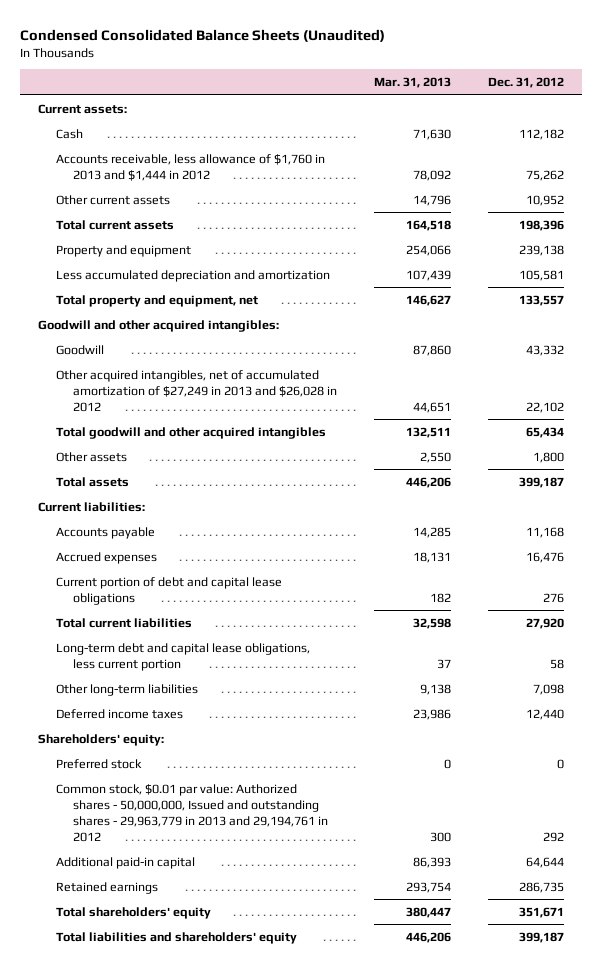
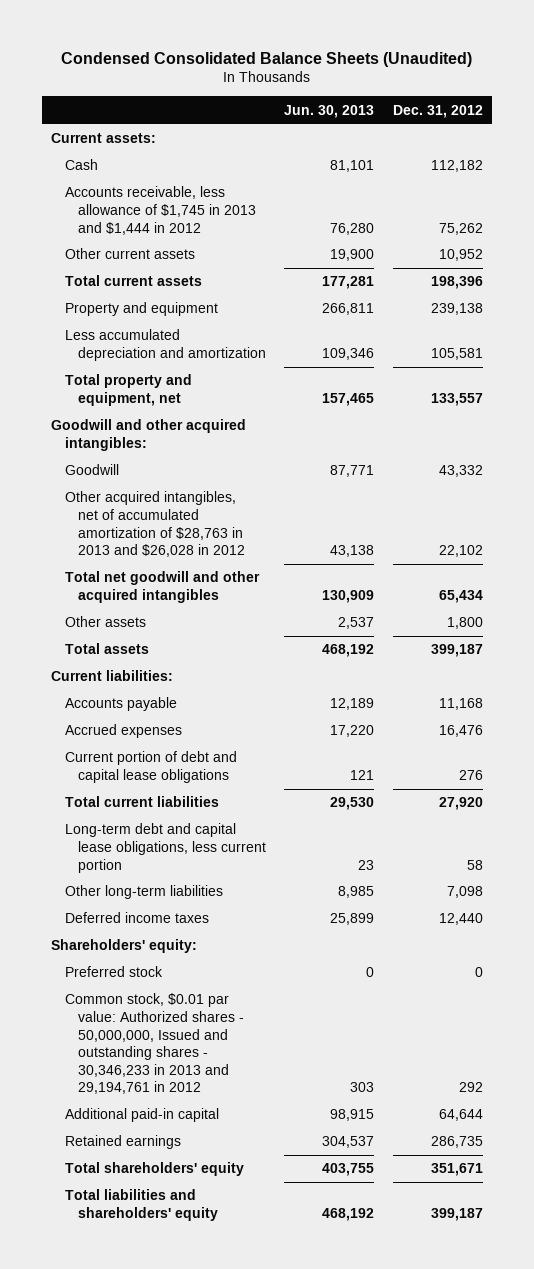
[373,76,451,88] Mar. 31, 2013 -> none
none -> [284,104,375,118] Jun. 30, 2013
[55,153,325,181] Accounts receivable, less allowance of $1,760 in 2013 and $1,444 in 2012 -> [64,186,256,235] Accounts receivable, less allowance of $1,745 in 2013 and $1,444 in 2012
[55,369,338,412] Other acquired intangibles, net of accumulated amortization of $27,249 in 2013 and $26,028 in 2012 -> [64,491,245,558] Other acquired intangibles, net of accumulated amortization of $28,763 in 2013 and $26,028 in 2012
[55,426,326,439] Total goodwill and other acquired intangibles -> [64,571,260,604] Total net goodwill and other acquired intangibles
[55,783,329,842] Common stock, $0.01 par value: Authorized shares - 50,000,000, Issued and outstanding shares - 29,963,779 in 2013 and 29,194,761 in 2012 -> [64,993,244,1095] Common stock, $0.01 par value: Authorized shares - 50,000,000, Issued and outstanding shares - 30,346,233 in 2013 and 29,194,761 in 2012

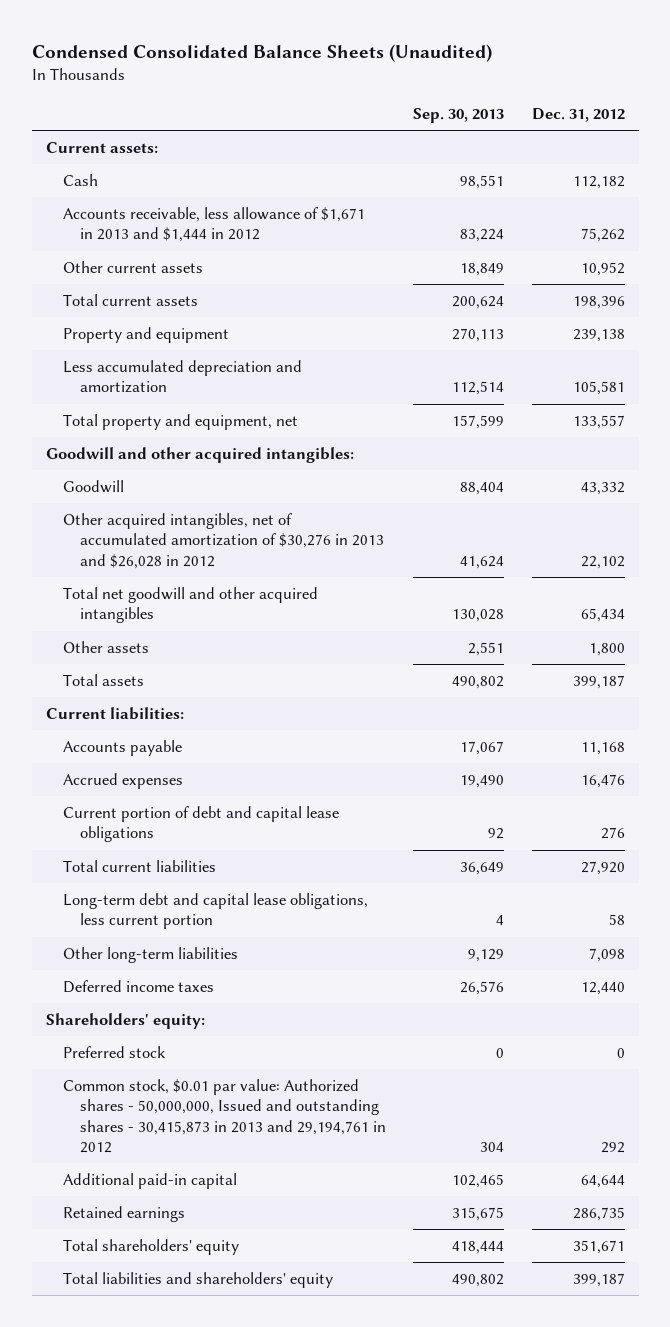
[284,104,375,118] Jun. 30, 2013 -> none
none -> [413,107,505,123] Sep. 30, 2013
[64,186,256,235] Accounts receivable, less allowance of $1,745 in 2013 and $1,444 in 2012 -> [62,207,365,243] Accounts receivable, less allowance of $1,671 in 2013 and $1,444 in 2012
[64,491,245,558] Other acquired intangibles, net of accumulated amortization of $28,763 in 2013 and $26,028 in 2012 -> [62,513,384,569] Other acquired intangibles, net of accumulated amortization of $30,276 in 2013 and $26,028 in 2012
[64,993,244,1095] Common stock, $0.01 par value: Authorized shares - 50,000,000, Issued and outstanding shares - 30,346,233 in 2013 and 29,194,761 in 2012 -> [62,1079,386,1153] Common stock, $0.01 par value: Authorized shares - 50,000,000, Issued and outstanding shares - 30,415,873 in 2013 and 29,194,761 in 2012

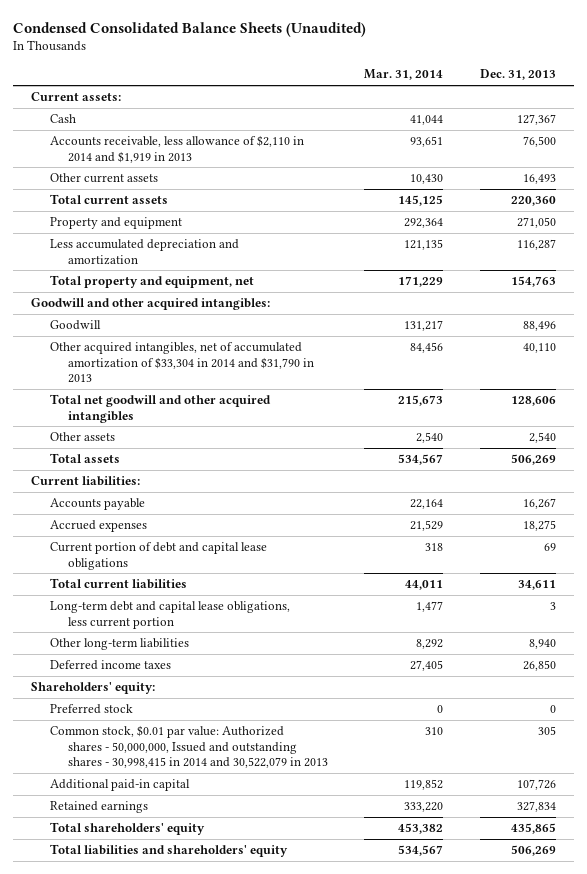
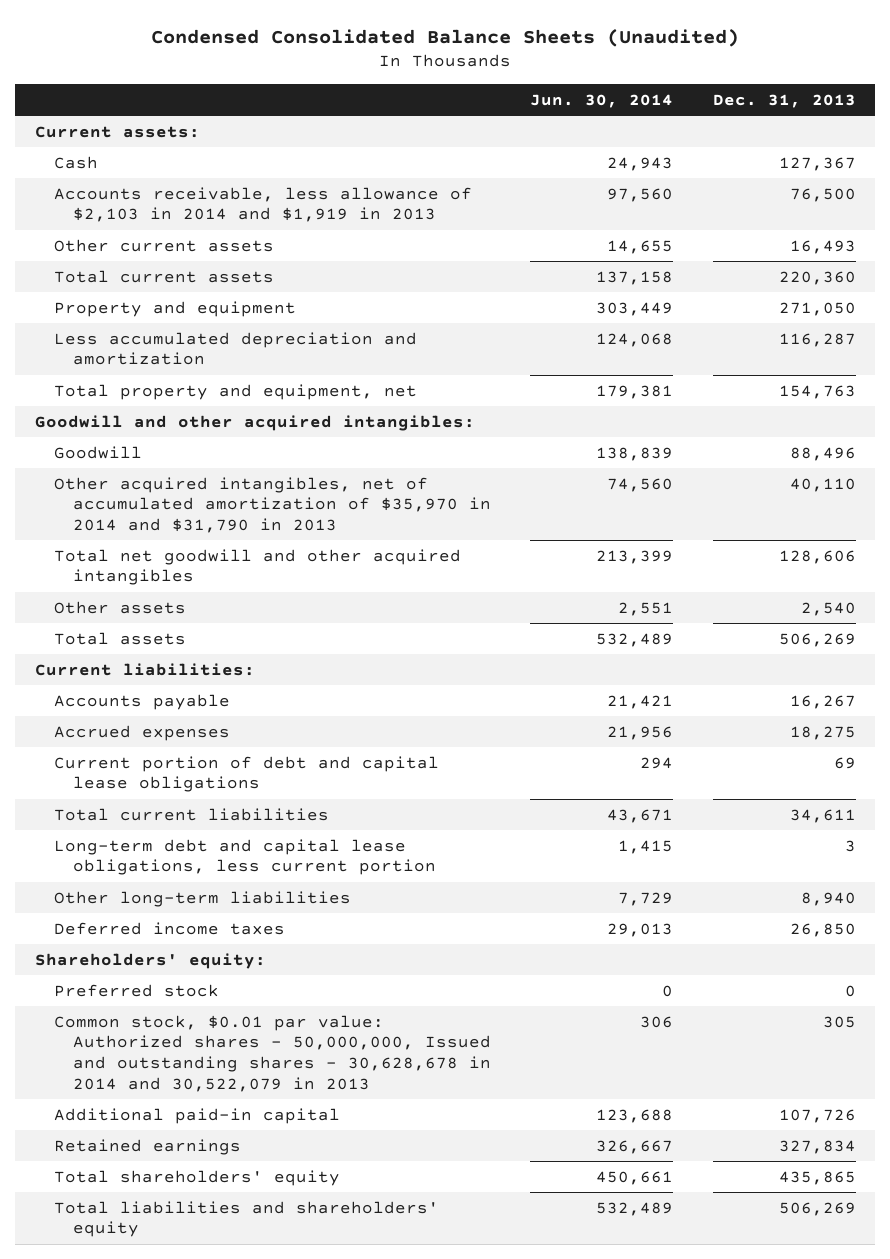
[364,69,444,81] Mar. 31, 2014 -> none
none -> [530,93,674,108] Jun. 30, 2014
[49,135,304,163] Accounts receivable, less allowance of $2,110 in 2014 and $1,919 in 2013 -> [53,186,472,223] Accounts receivable, less allowance of $2,103 in 2014 and $1,919 in 2013
[49,342,314,384] Other acquired intangibles, net of accumulated amortization of $33,304 in 2014 and $31,790 in 2013 -> [53,476,492,533] Other acquired intangibles, net of accumulated amortization of $35,970 in 2014 and $31,790 in 2013
[49,725,328,769] Common stock, $0.01 par value: Authorized shares - 50,000,000, Issued and outstanding shares - 30,998,415 in 2014 and 30,522,079 in 2013 -> [53,1014,492,1092] Common stock, $0.01 par value: Authorized shares - 50,000,000, Issued and outstanding shares - 30,628,678 in 2014 and 30,522,079 in 2013

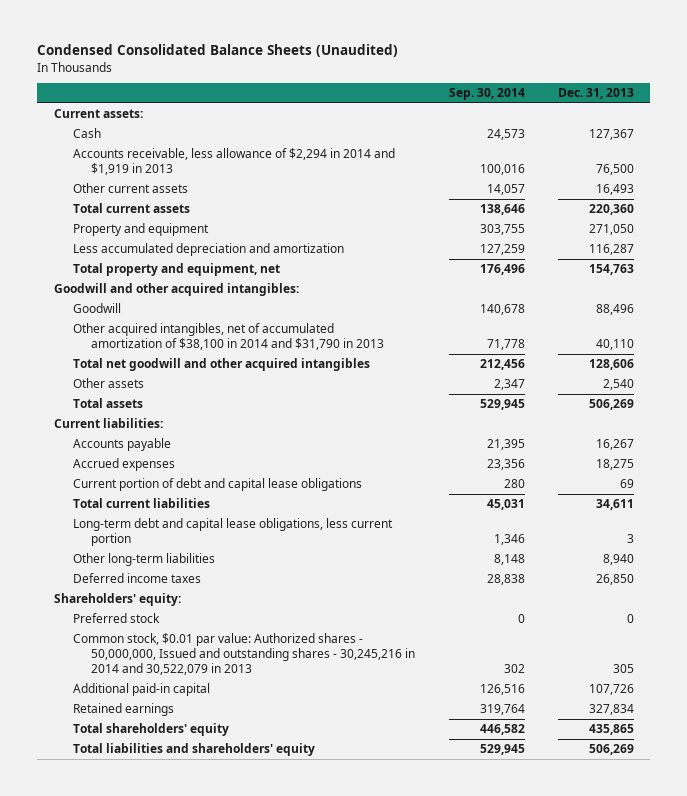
[530,93,674,108] Jun. 30, 2014 -> none
none -> [448,88,525,101] Sep. 30, 2014
[53,186,472,223] Accounts receivable, less allowance of $2,103 in 2014 and $1,919 in 2013 -> [72,148,395,176] Accounts receivable, less allowance of $2,294 in 2014 and $1,919 in 2013
[53,476,492,533] Other acquired intangibles, net of accumulated amortization of $35,970 in 2014 and $31,790 in 2013 -> [72,323,385,351] Other acquired intangibles, net of accumulated amortization of $38,100 in 2014 and $31,790 in 2013
[53,1014,492,1092] Common stock, $0.01 par value: Authorized shares - 50,000,000, Issued and outstanding shares - 30,628,678 in 2014 and 30,522,079 in 2013 -> [72,633,416,676] Common stock, $0.01 par value: Authorized shares - 50,000,000, Issued and outstanding shares - 30,245,216 in 2014 and 30,522,079 in 2013

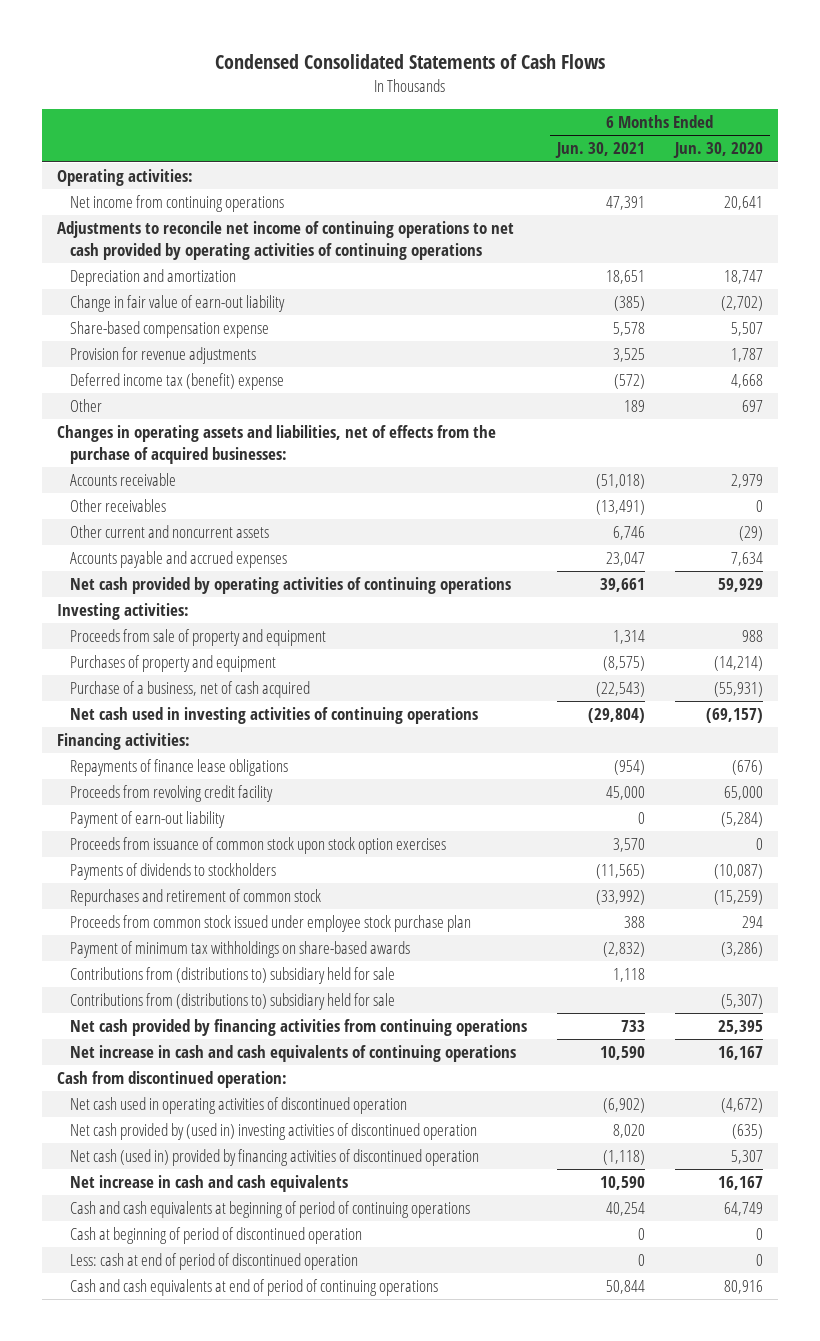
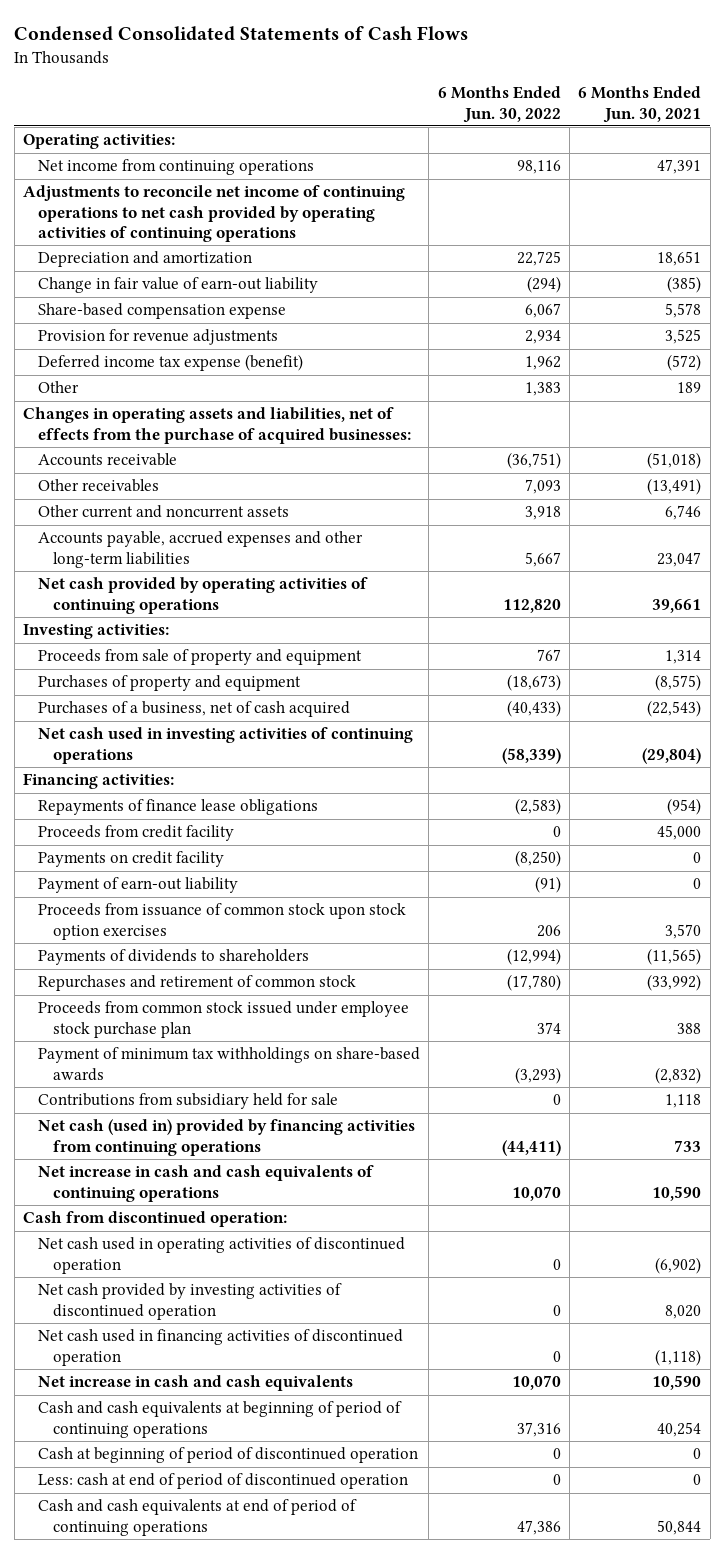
[672,142,763,159] Jun. 30, 2020 -> none
none -> [437,86,561,123] 6 Months Ended Jun. 30, 2022
[70,373,285,391] Deferred income tax (benefit) expense -> [38,354,304,372] Deferred income tax expense (benefit)
[70,551,288,569] Accounts payable and accrued expenses -> [38,531,364,568] Accounts payable, accrued expenses and other long-term liabilities
[70,681,311,699] Purchase of a business, net of cash acquired -> [38,701,351,718] Purchases of a business, net of cash acquired
[70,785,274,803] Proceeds from revolving credit facility -> [38,825,235,842] Proceeds from credit facility
none -> [38,851,225,868] Payments on credit facility
[70,863,277,881] Payments of dividends to stockholders -> [38,949,310,966] Payments of dividends to shareholders
[70,993,396,1011] Contributions from (distributions to) subsidiary held for sale -> none
[70,967,396,985] Contributions from (distributions to) subsidiary held for sale -> [38,1093,339,1110] Contributions from subsidiary held for sale
[70,1019,528,1037] Net cash provided by financing activities from continuing operations -> [38,1119,416,1156] Net cash (used in) provided by financing activities from continuing operations
[70,1123,478,1141] Net cash provided by (used in) investing activities of discontinued operation -> [38,1283,343,1320] Net cash provided by investing activities of discontinued operation
[70,1149,480,1167] Net cash (used in) provided by financing activities of discontinued operation -> [38,1329,404,1366] Net cash used in financing activities of discontinued operation

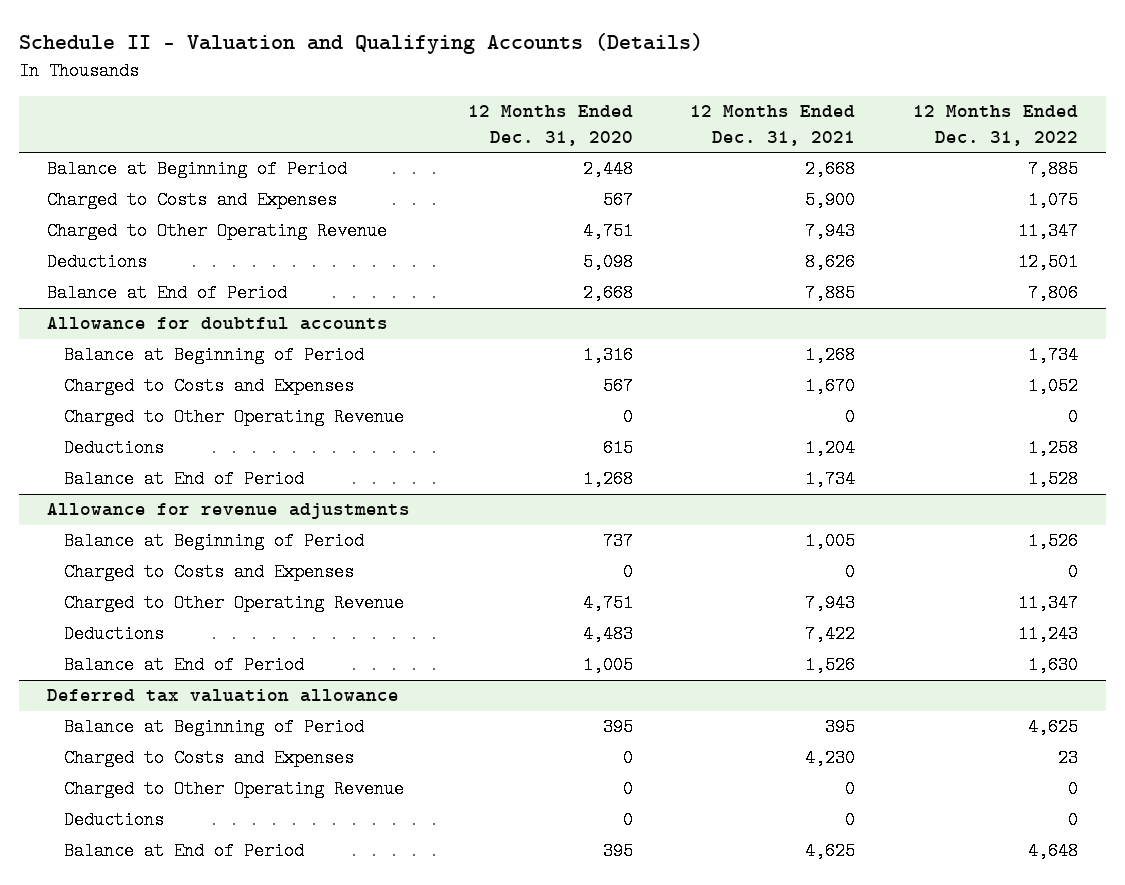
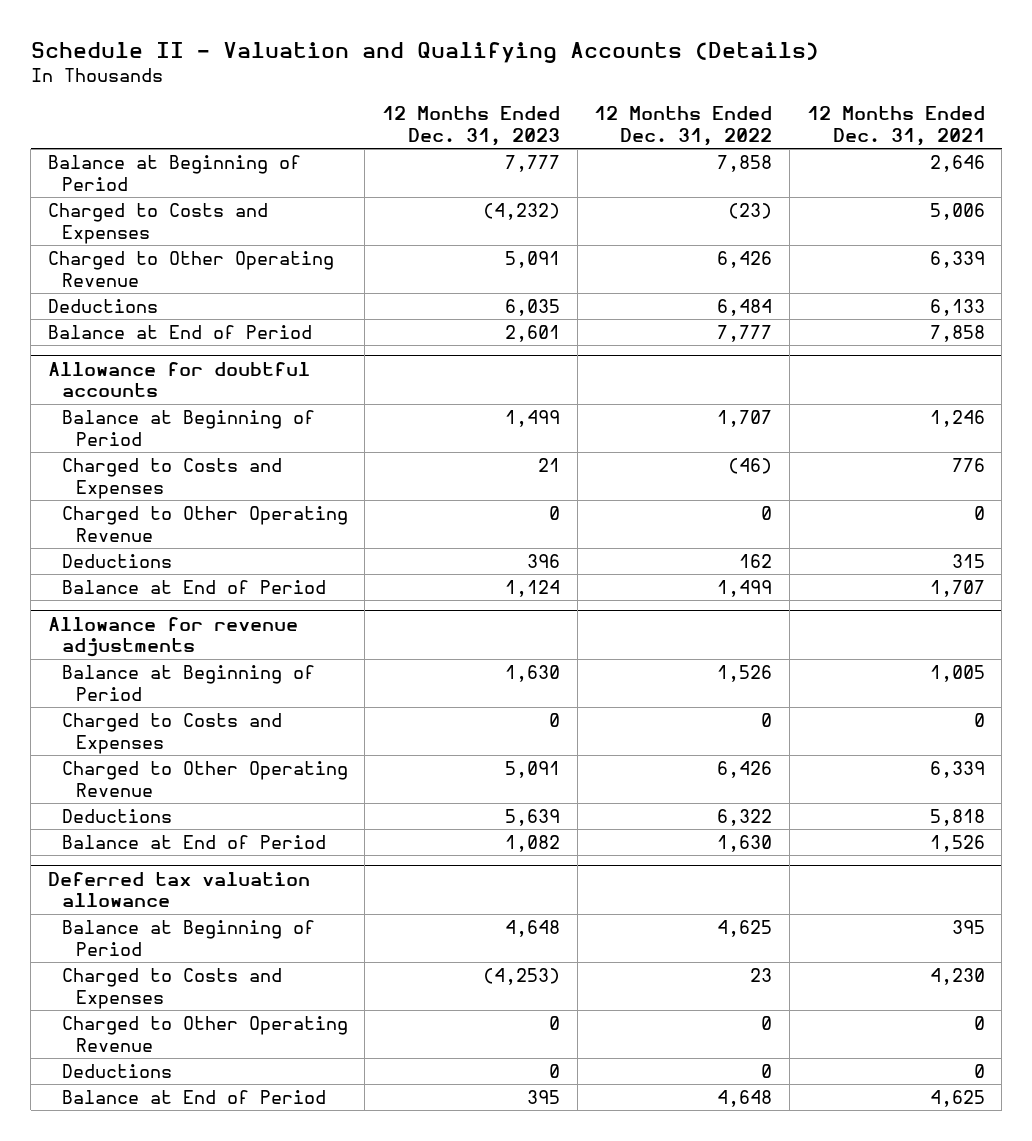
[467,105,633,147] 12 Months Ended Dec. 31, 2020 -> none
none -> [381,105,560,146] 12 Months Ended Dec. 31, 2023
[805,160,856,179] 2,668 -> [929,155,985,173] 2,646
[1027,160,1078,179] 7,885 -> [717,155,773,173] 7,858
[805,191,856,210] 5,900 -> [929,203,985,221] 5,006
[1027,191,1078,210] 1,075 -> [728,203,773,220] (23)
[805,222,856,241] 7,943 -> [929,251,985,269] 6,339
[1017,222,1078,241] 11,347 -> [717,251,773,269] 6,426
[805,253,856,272] 8,626 -> [929,299,985,317] 6,133
[1017,253,1078,272] 12,501 -> [717,299,773,317] 6,484
[805,284,856,303] 7,885 -> [929,325,985,343] 7,858
[1027,284,1078,303] 7,806 -> [717,325,773,343] 7,777
[805,346,856,365] 1,268 -> [929,410,985,428] 1,246
[1027,346,1078,365] 1,734 -> [717,410,773,428] 1,707
[805,377,856,396] 1,670 -> [951,458,985,473] 776
[1027,377,1078,396] 1,052 -> [728,458,773,475] (46)
[805,439,856,458] 1,204 -> [951,554,985,569] 315
[1027,439,1078,458] 1,258 -> [739,554,773,569] 162
[805,470,856,489] 1,734 -> [929,580,985,598] 1,707
[1027,470,1078,489] 1,528 -> [717,580,773,598] 1,499
[805,594,856,613] 7,943 -> [929,761,985,779] 6,339
[1017,594,1078,613] 11,347 -> [717,761,773,779] 6,426
[805,625,856,644] 7,422 -> [929,809,985,827] 5,818
[1017,625,1078,644] 11,243 -> [717,809,773,827] 6,322

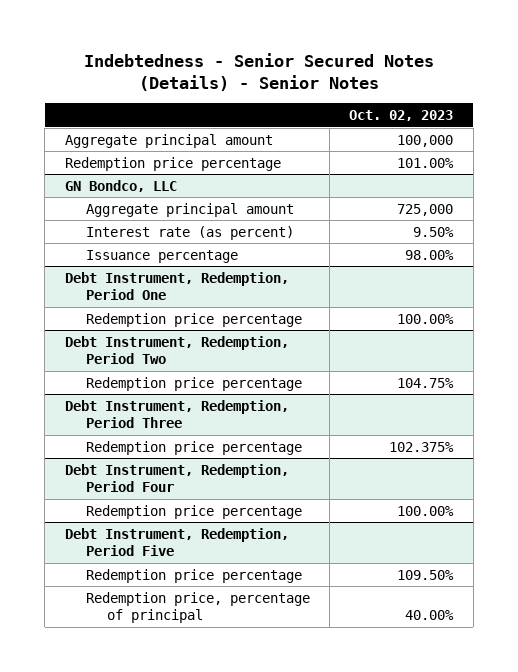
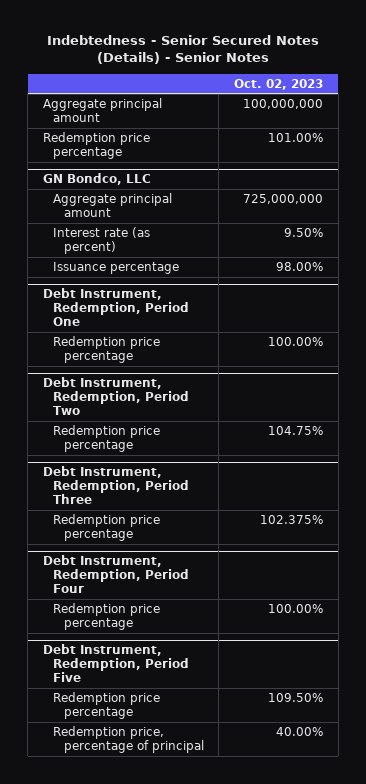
[397,134,454,147] 100,000 -> [243,98,324,109] 100,000,000
[397,203,454,216] 725,000 -> [243,193,324,204] 725,000,000

